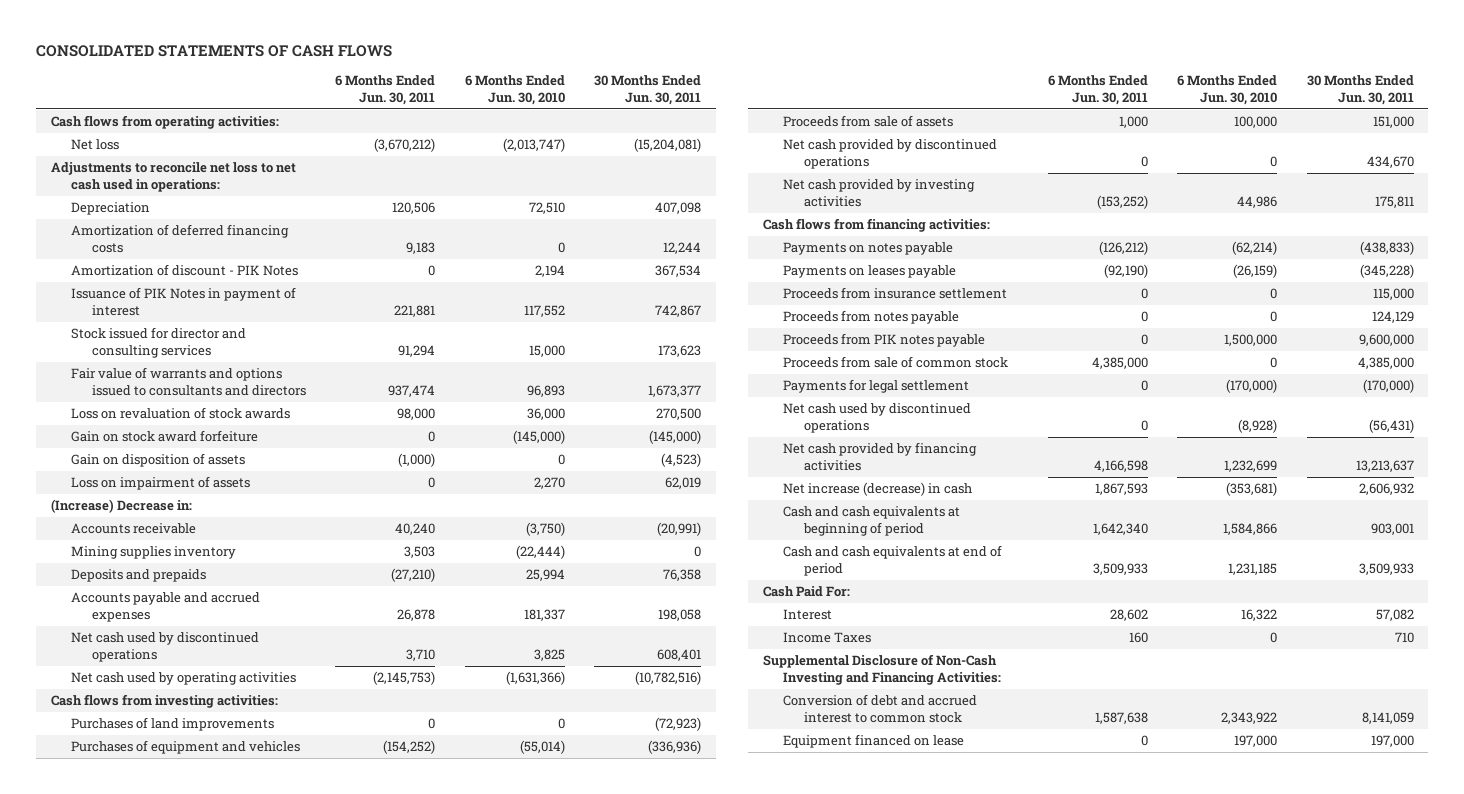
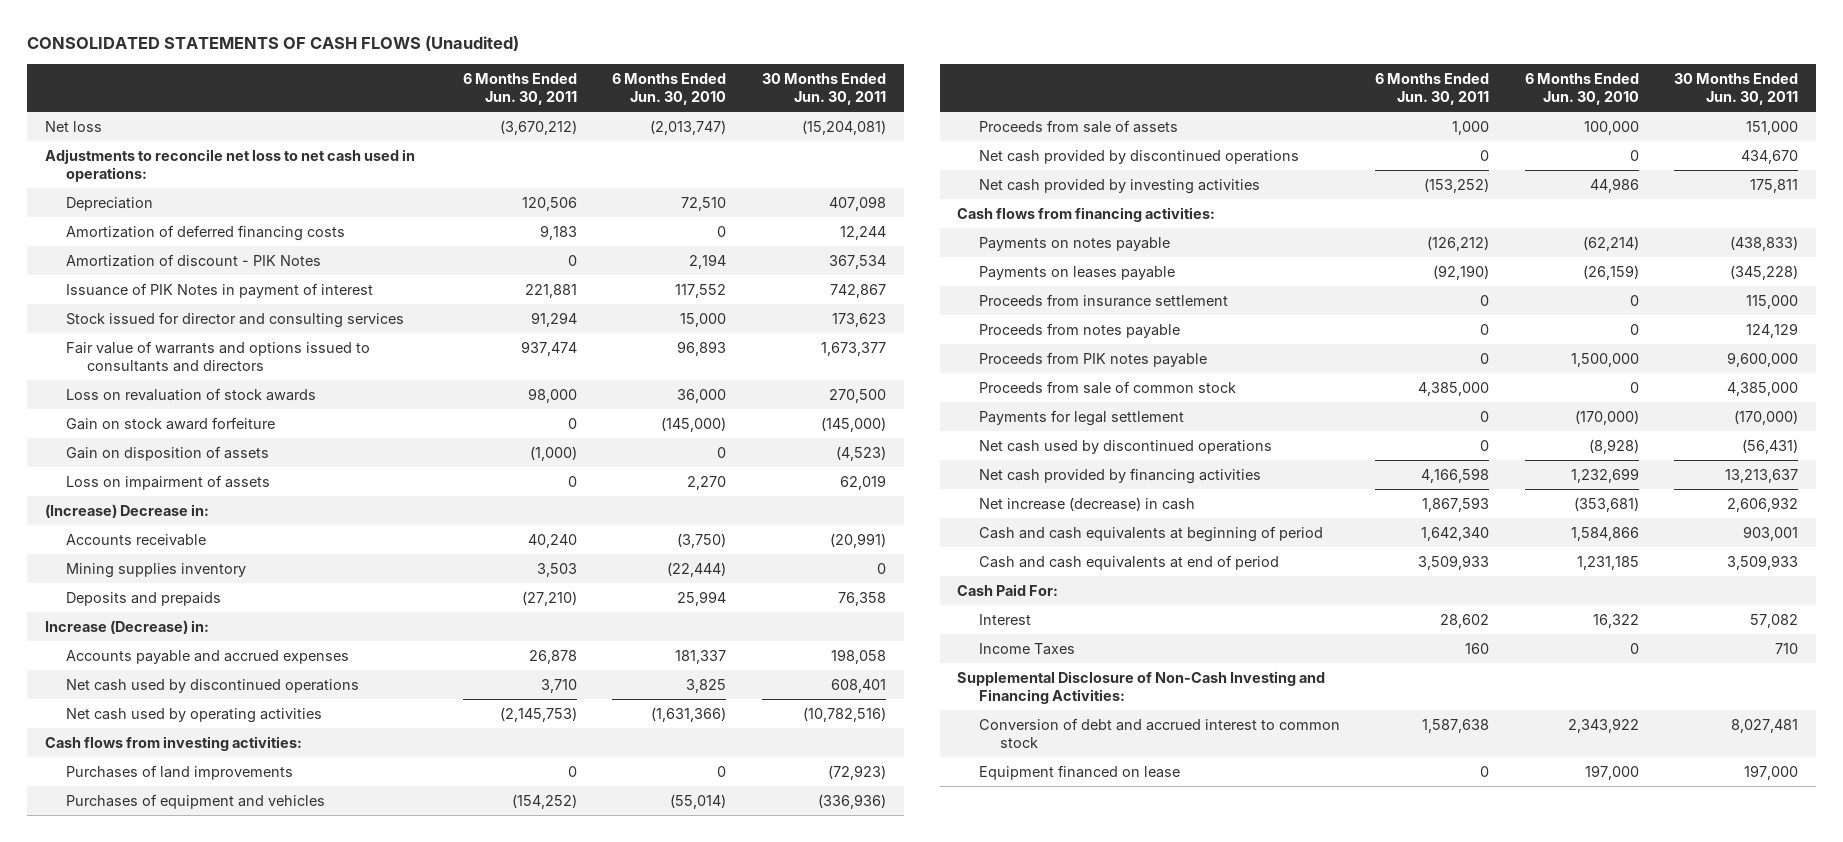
[35,44,392,57] CONSOLIDATED STATEMENTS OF CASH FLOWS -> [26,36,519,52] CONSOLIDATED STATEMENTS OF CASH FLOWS (Unaudited)
[50,115,279,130] Cash flows from operating activities: -> none
none -> [44,619,209,634] Increase (Decrease) in:
[1361,711,1414,724] 8,141,059 -> [1731,718,1799,733] 8,027,481

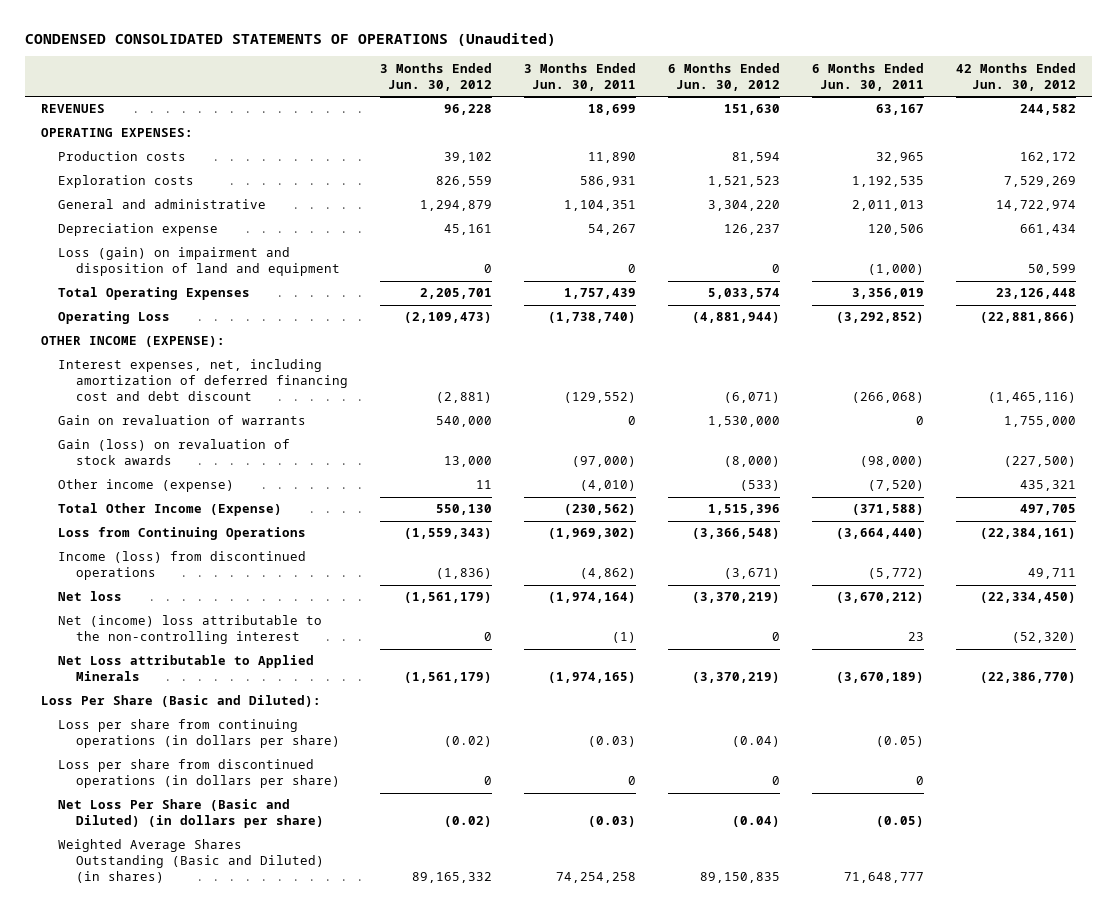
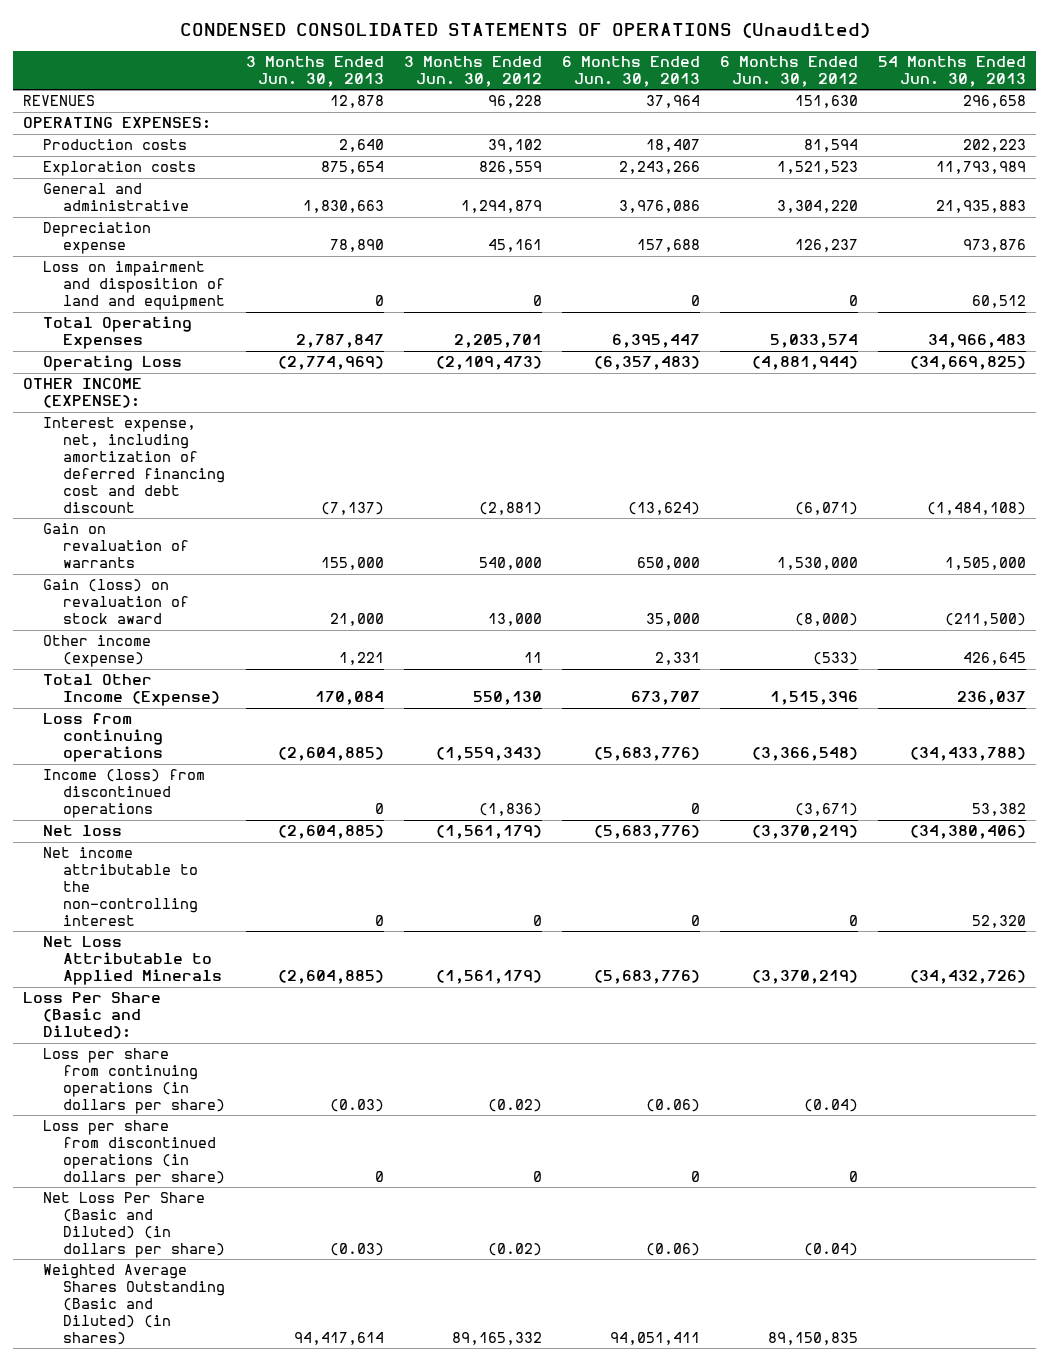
[523,62,636,91] 3 Months Ended Jun. 30, 2011 -> none
[811,62,924,91] 6 Months Ended Jun. 30, 2011 -> none
[955,62,1076,91] 42 Months Ended Jun. 30, 2012 -> none
none -> [245,55,384,87] 3 Months Ended Jun. 30, 2013
none -> [561,55,700,87] 6 Months Ended Jun. 30, 2013
none -> [878,55,1027,87] 54 Months Ended Jun. 30, 2013
[58,247,340,277] Loss (gain) on impairment and disposition of land and equipment -> [43,261,226,311] Loss on impairment and disposition of land and equipment
[58,359,348,402] Interest expenses, net, including amortization of deferred financing cost and debt discount -> [43,417,226,513] Interest expense, net, including amortization of deferred financing cost and debt discount
[58,439,291,466] Gain (loss) on revaluation of stock awards -> [43,579,190,625] Gain (loss) on revaluation of stock award
[58,527,307,541] Loss from Continuing Operations -> [43,713,164,763] Loss from continuing operations
[58,615,323,645] Net (income) loss attributable to the non-controlling interest -> [43,847,199,926] Net income attributable to the non-controlling interest
[58,655,315,682] Net Loss attributable to Applied Minerals -> [43,936,223,986] Net Loss Attributable to Applied Minerals

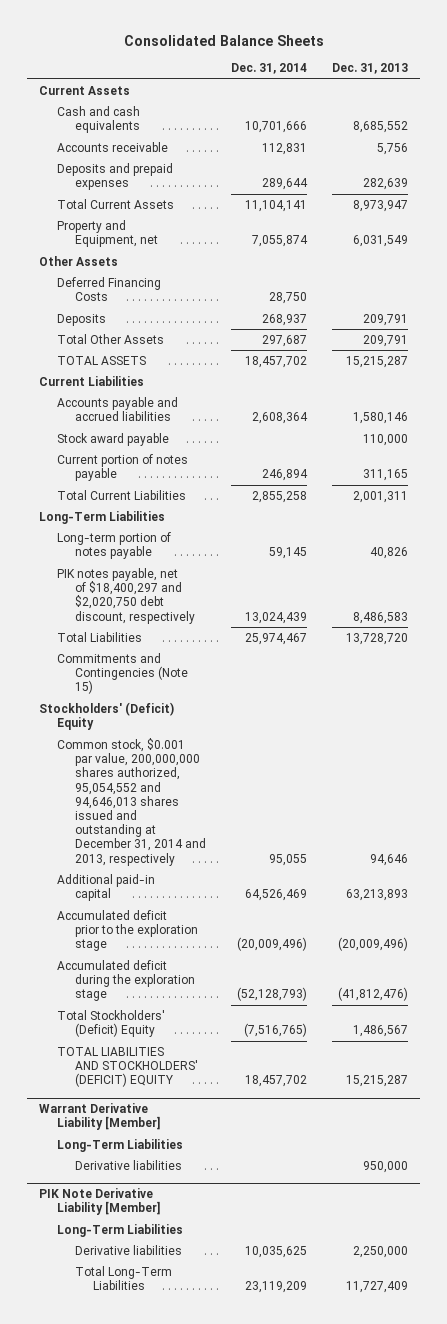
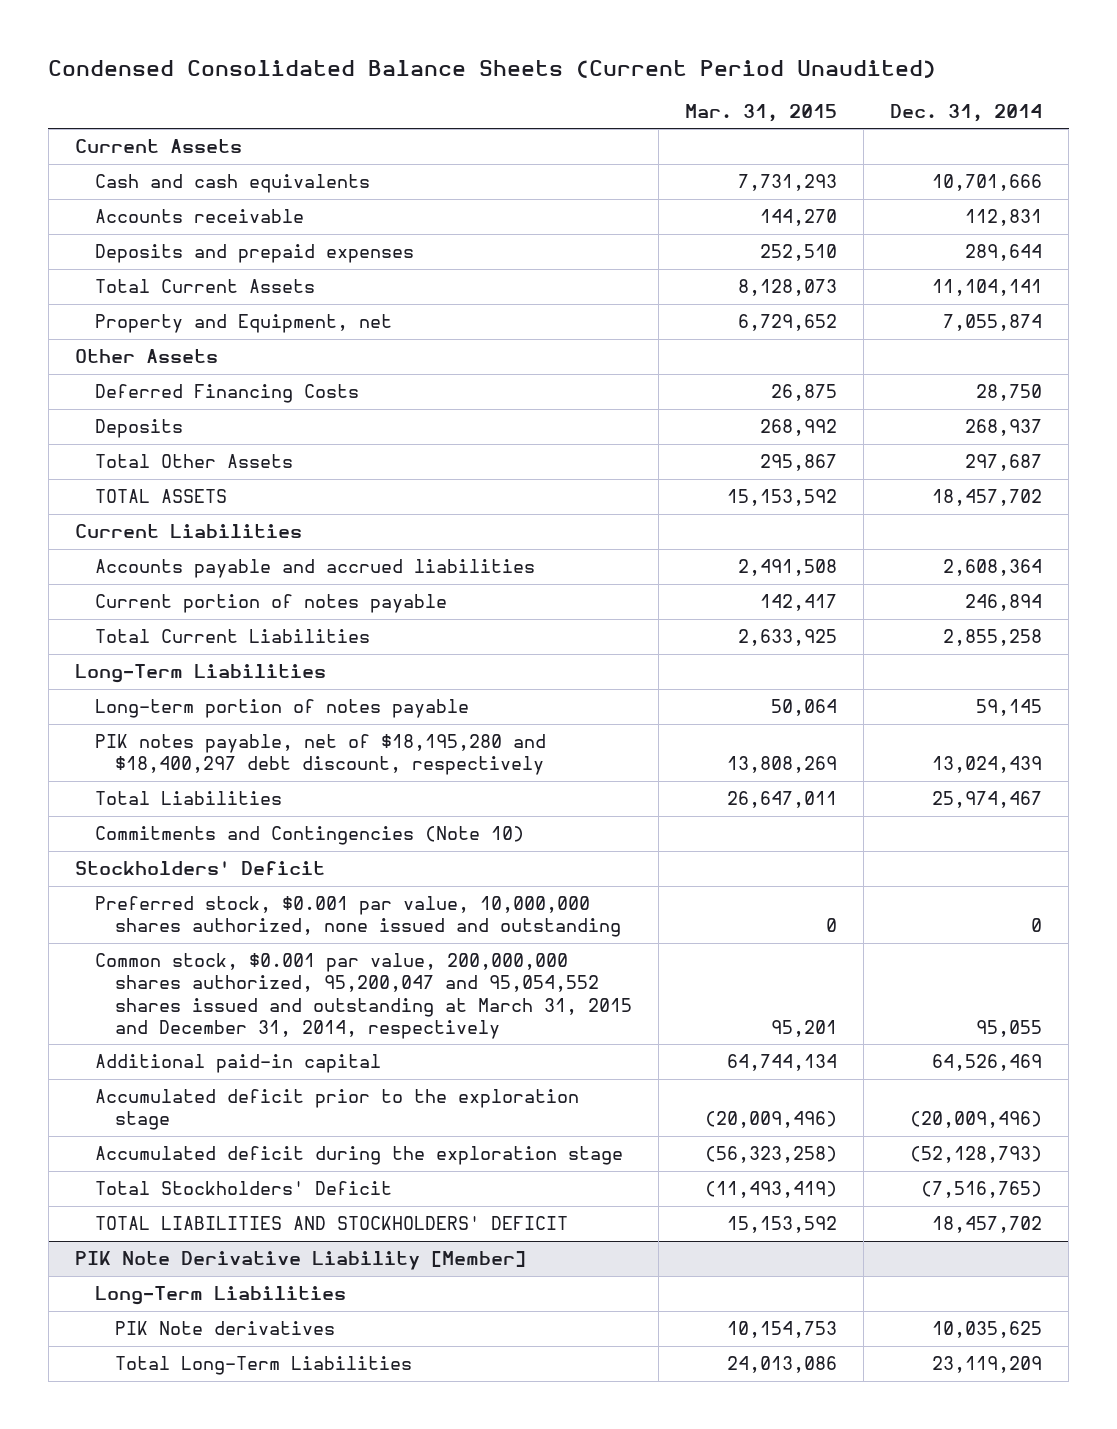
[123,34,324,46] Consolidated Balance Sheets -> [48,59,937,78] Condensed Consolidated Balance Sheets (Current Period Unaudited)
[331,63,408,75] Dec. 31, 2013 -> none
none -> [684,103,837,122] Mar. 31, 2015
[57,432,170,446] Stock award payable -> none
[57,567,196,624] PIK notes payable, net of $18,400,297 and $2,020,750 debt discount, respectively -> [94,734,546,776] PIK notes payable, net of $18,195,280 and $18,400,297 debt discount, respectively
[57,652,189,695] Commitments and Contingencies (Note 15) -> [94,826,524,846] Commitments and Contingencies (Note 10)
[39,701,175,731] Stockholders' (Deficit) Equity -> [74,861,325,876] Stockholders' Deficit
none -> [94,896,621,938] Preferred stock, $0.001 par value, 10,000,000 shares authorized, none issued and outstanding
[57,737,207,866] Common stock, $0.001 par value, 200,000,000 shares authorized, 95,054,552 and 94,646,013 shares issued and outstanding at December 31, 2014 and 2013, respectively -> [94,953,632,1039] Common stock, $0.001 par value, 200,000,000 shares authorized, 95,200,047 and 95,054,552 shares issued and outstanding at March 31, 2015 and December 31, 2014, respectively
[39,1103,162,1131] Warrant Derivative Liability [Member] -> none
[57,1138,184,1152] Long-Term Liabilities -> none
[75,1159,183,1170] Derivative liabilities -> none
[57,1009,166,1038] Total Stockholders' (Deficit) Equity -> [94,1181,392,1196] Total Stockholders' Deficit
[57,1046,199,1088] TOTAL LIABILITIES AND STOCKHOLDERS' (DEFICIT) EQUITY -> [94,1216,568,1231] TOTAL LIABILITIES AND STOCKHOLDERS' DEFICIT
[75,1244,183,1255] Derivative liabilities -> [114,1321,335,1336] PIK Note derivatives

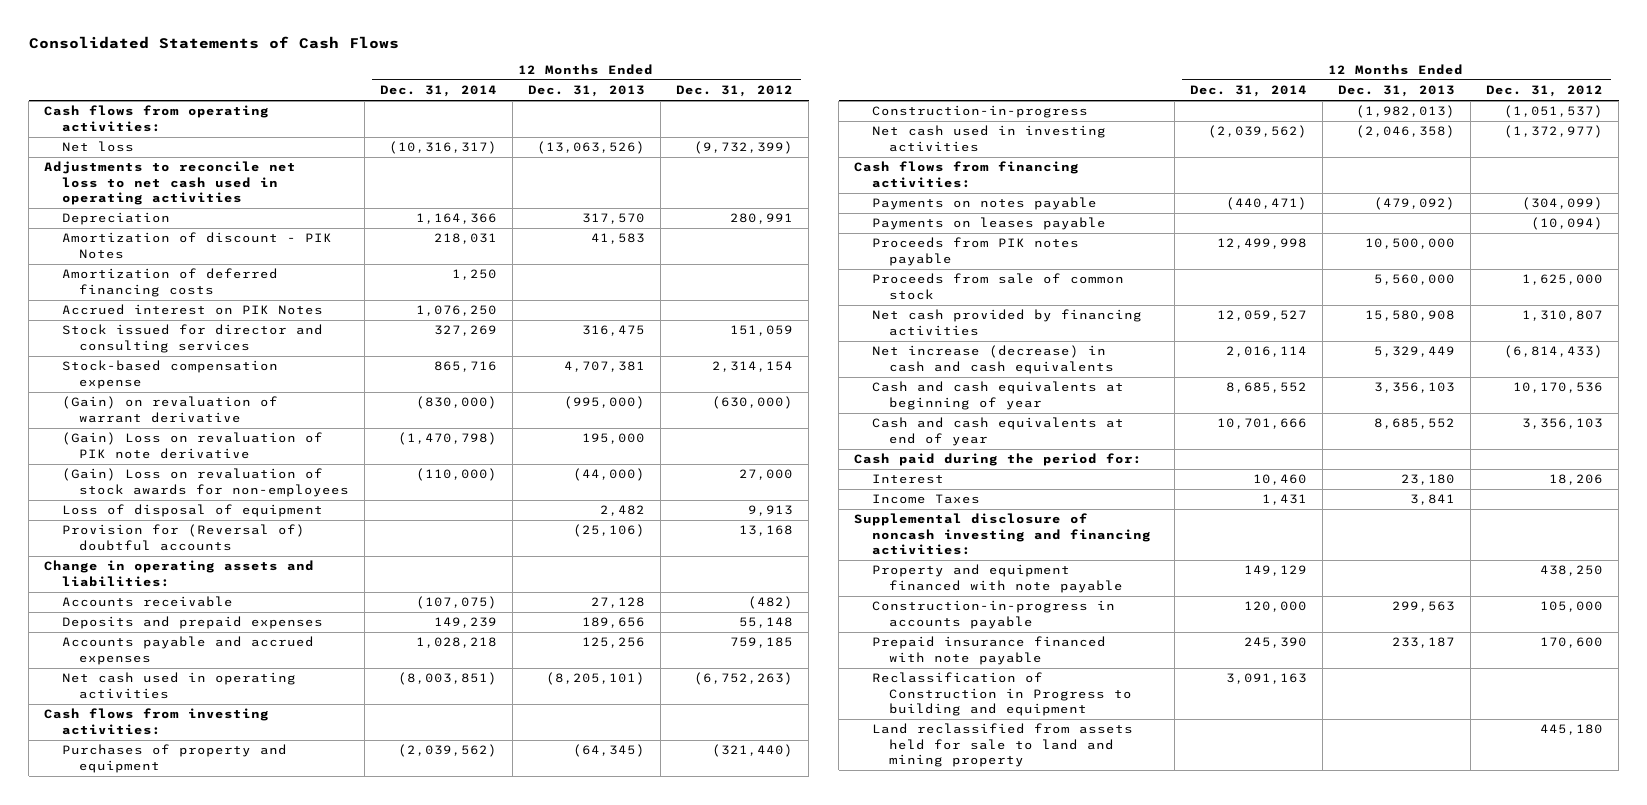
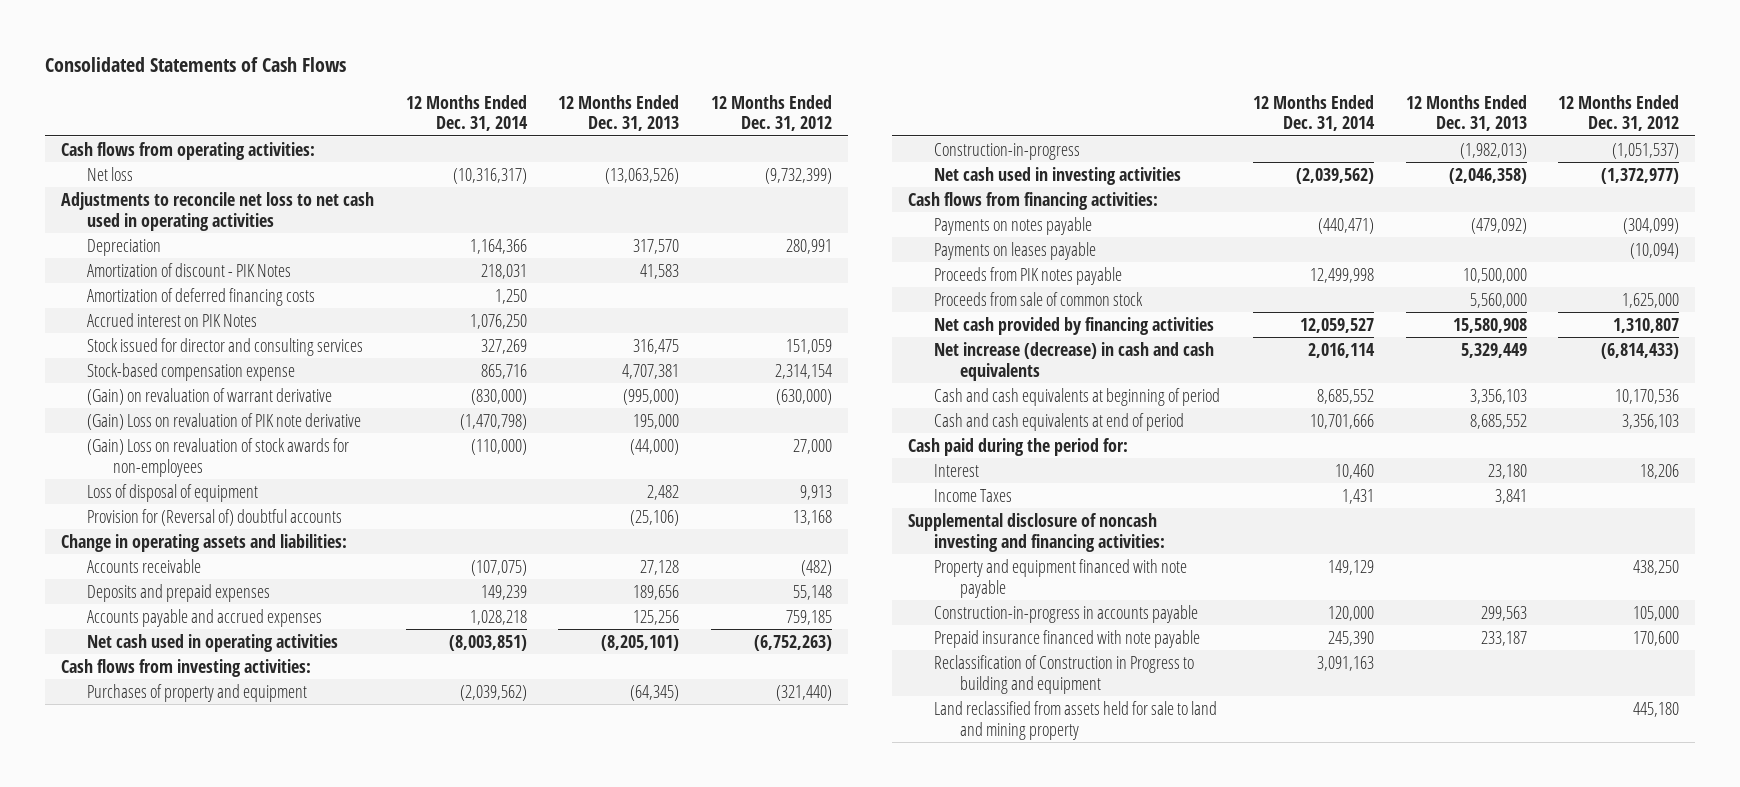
[871,381,1124,410] Cash and cash equivalents at beginning of year -> [934,387,1221,406] Cash and cash equivalents at beginning of period
[871,417,1124,446] Cash and cash equivalents at end of year -> [934,412,1185,431] Cash and cash equivalents at end of period

